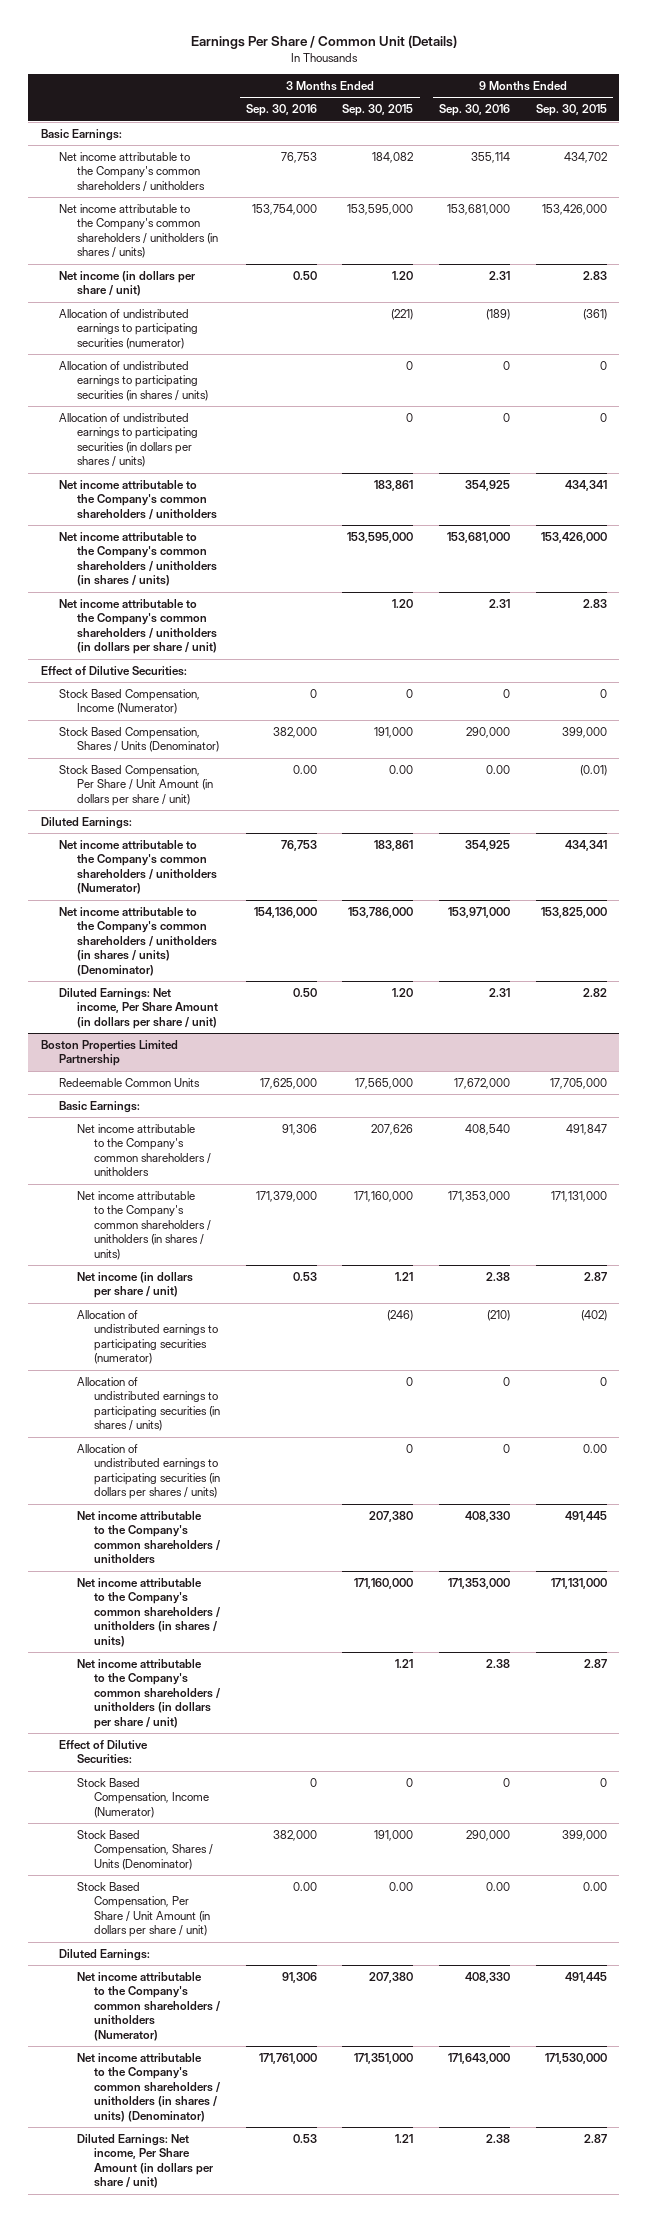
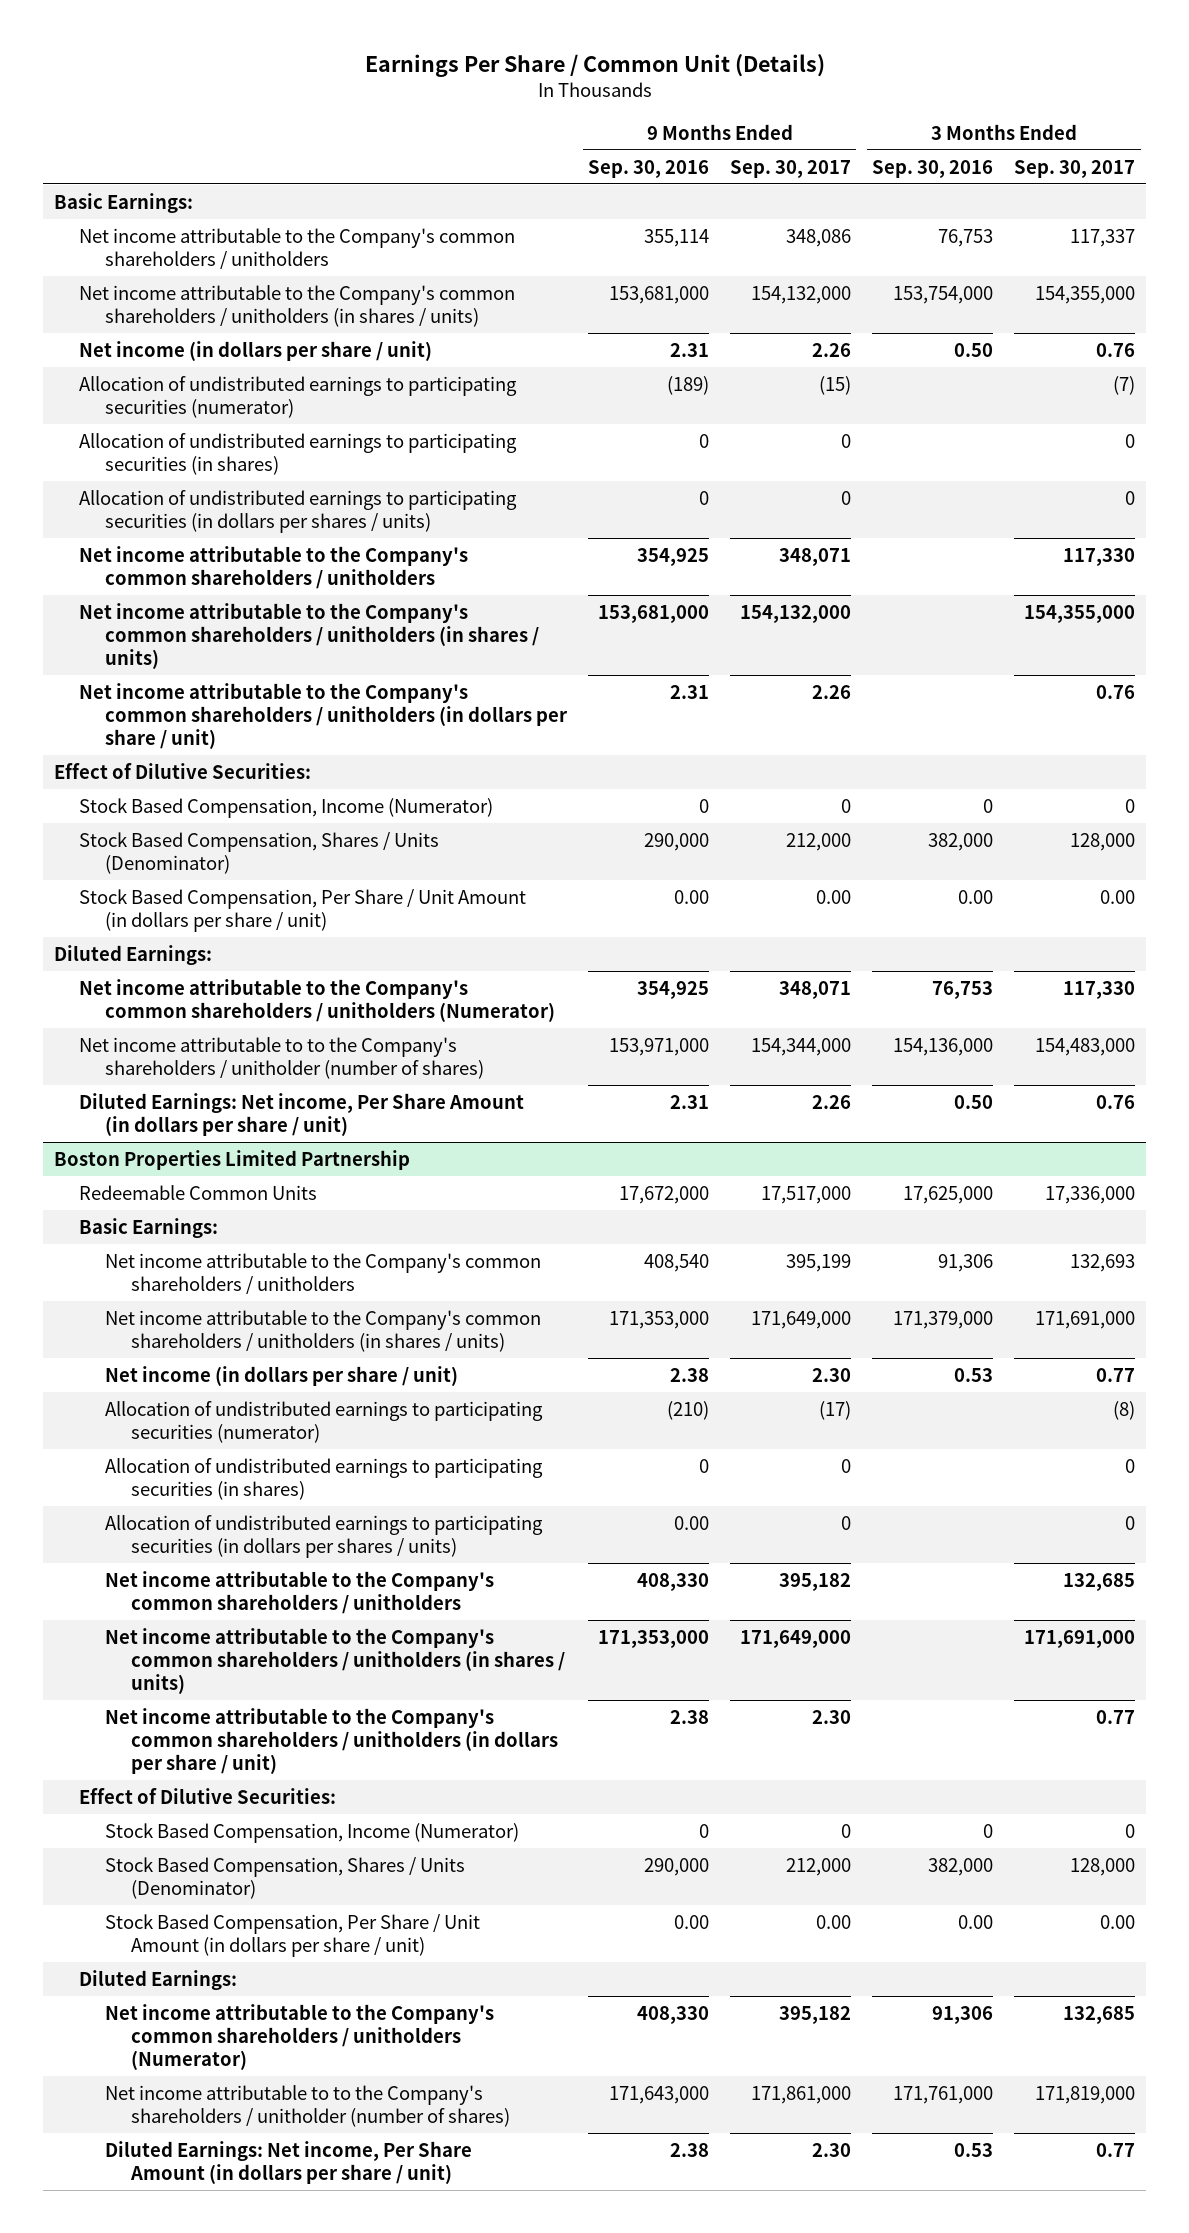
[342,104,414,117] Sep. 30, 2015 -> none
[535,104,607,117] Sep. 30, 2015 -> none
none -> [730,159,852,178] Sep. 30, 2017
none -> [1014,159,1136,178] Sep. 30, 2017
[58,360,208,401] Allocation of undistributed earnings to participating securities (in shares / units) -> [79,432,518,475] Allocation of undistributed earnings to participating securities (in shares)
[58,906,217,976] Net income attributable to the Company's common shareholders / unitholders (in shares / units) (Denominator) -> [79,1036,484,1079] Net income attributable to to the Company's shareholders / unitholder (number of shares)
[76,1376,221,1432] Allocation of undistributed earnings to participating securities (in shares / units) -> [104,1457,543,1500] Allocation of undistributed earnings to participating securities (in shares)
[502,1443,510,1453] 0 -> [674,1515,710,1530] 0.00
[76,2052,221,2122] Net income attributable to the Company's common shareholders / unitholders (in shares / units) (Denominator) -> [104,2084,510,2127] Net income attributable to to the Company's shareholders / unitholder (number of shares)

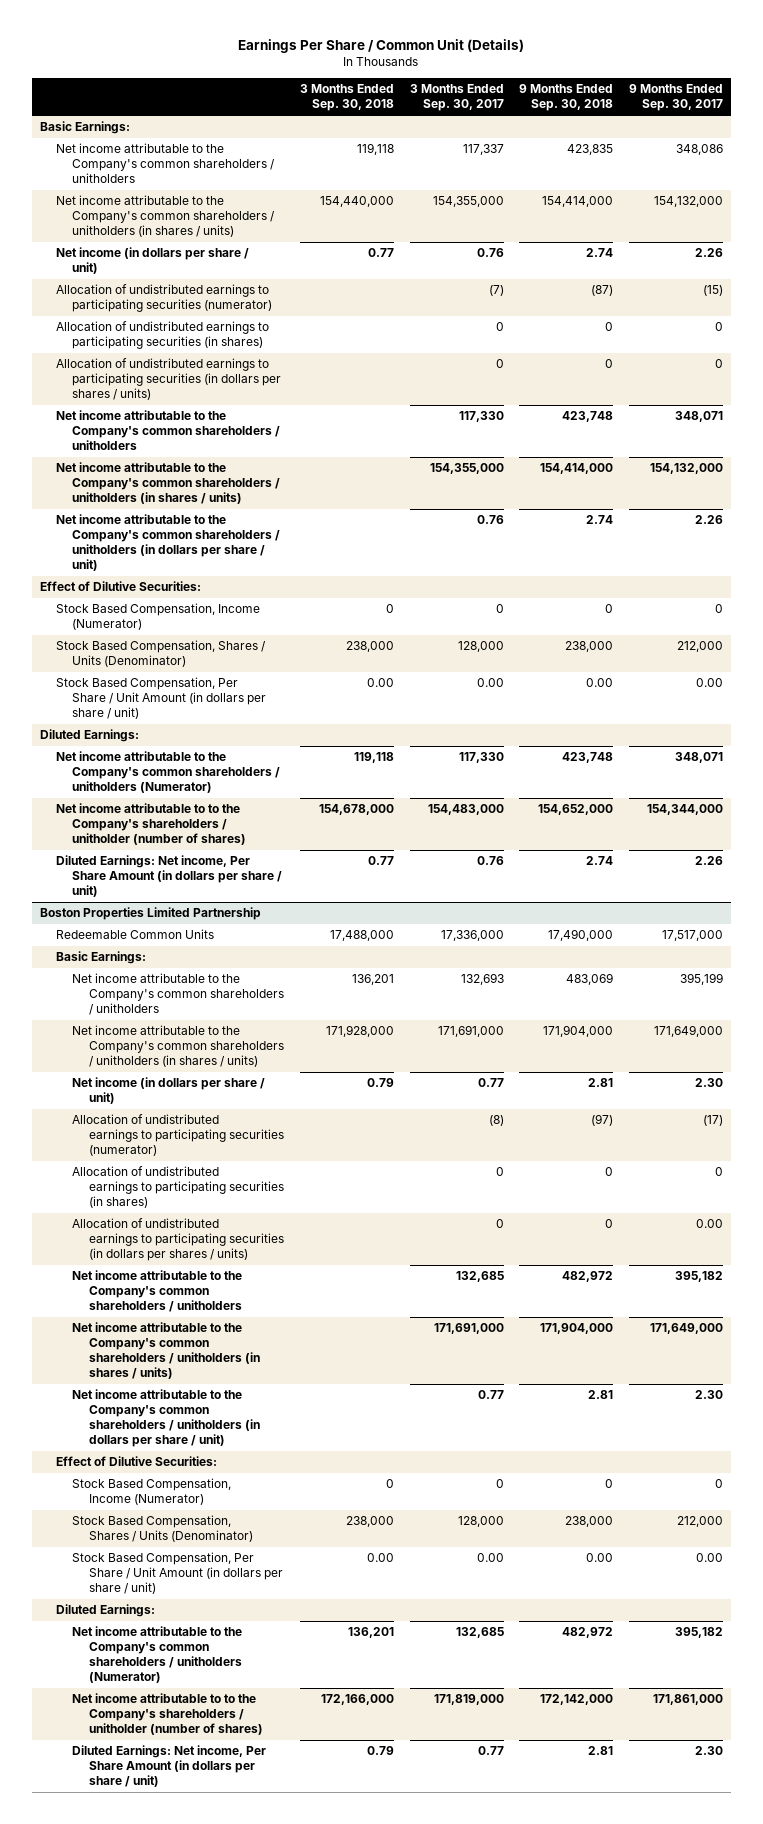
[588,159,710,178] Sep. 30, 2016 -> none
[872,159,994,178] Sep. 30, 2016 -> none
none -> [299,84,394,112] 3 Months Ended Sep. 30, 2018
none -> [519,84,614,112] 9 Months Ended Sep. 30, 2018
[841,1515,852,1530] 0 -> [696,1219,724,1229] 0.00

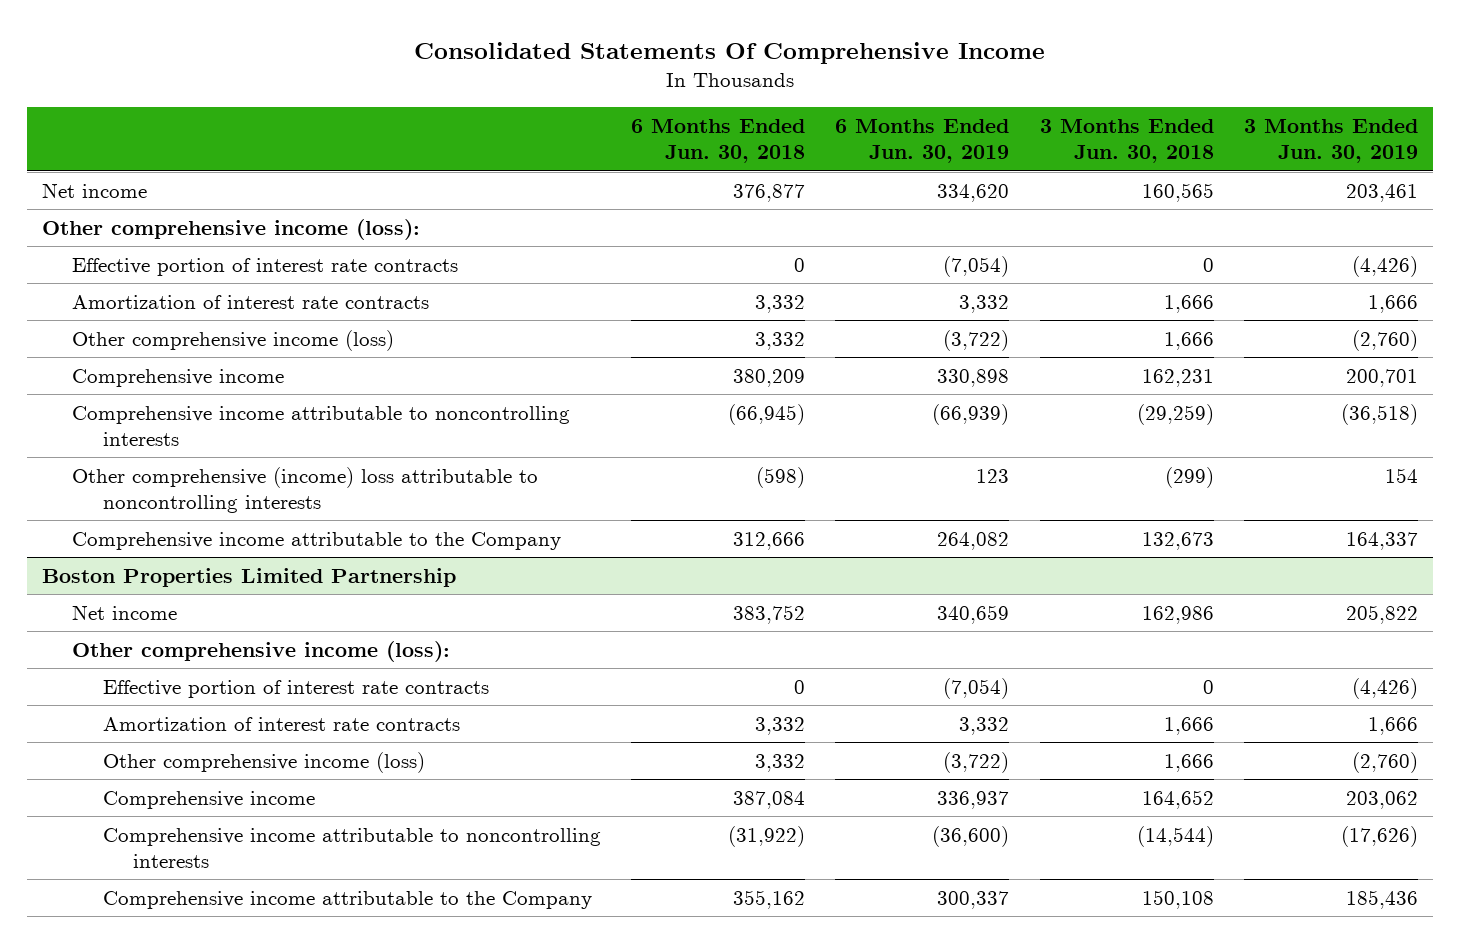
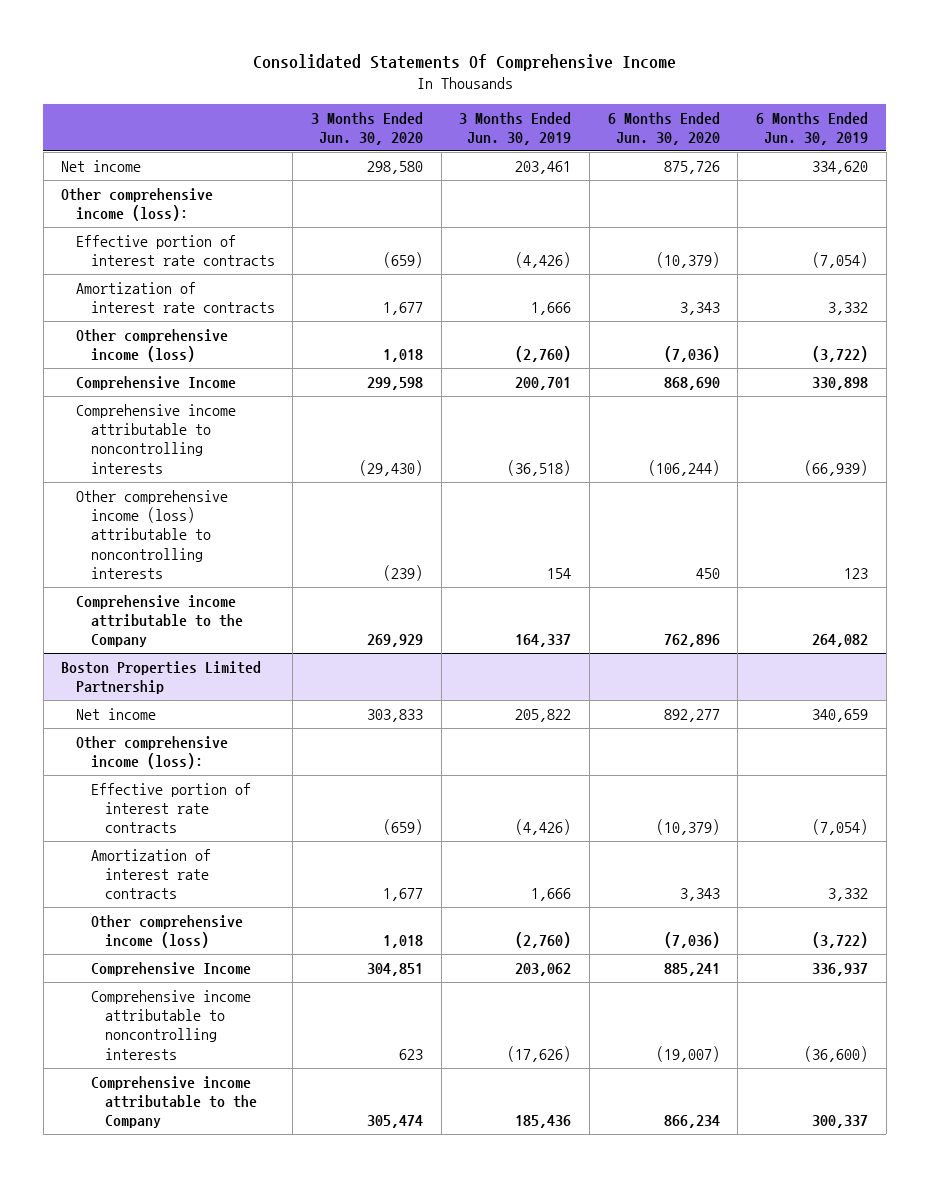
[631,119,806,164] 6 Months Ended Jun. 30, 2018 -> none
[1039,119,1214,164] 3 Months Ended Jun. 30, 2018 -> none
none -> [311,111,424,145] 3 Months Ended Jun. 30, 2020
none -> [607,111,720,145] 6 Months Ended Jun. 30, 2020
[72,368,285,387] Comprehensive income -> [76,375,237,390] Comprehensive Income
[72,466,539,513] Other comprehensive (income) loss attributable to noncontrolling interests -> [76,489,229,579] Other comprehensive income (loss) attributable to noncontrolling interests
[102,790,315,809] Comprehensive income -> [90,961,251,976] Comprehensive Income

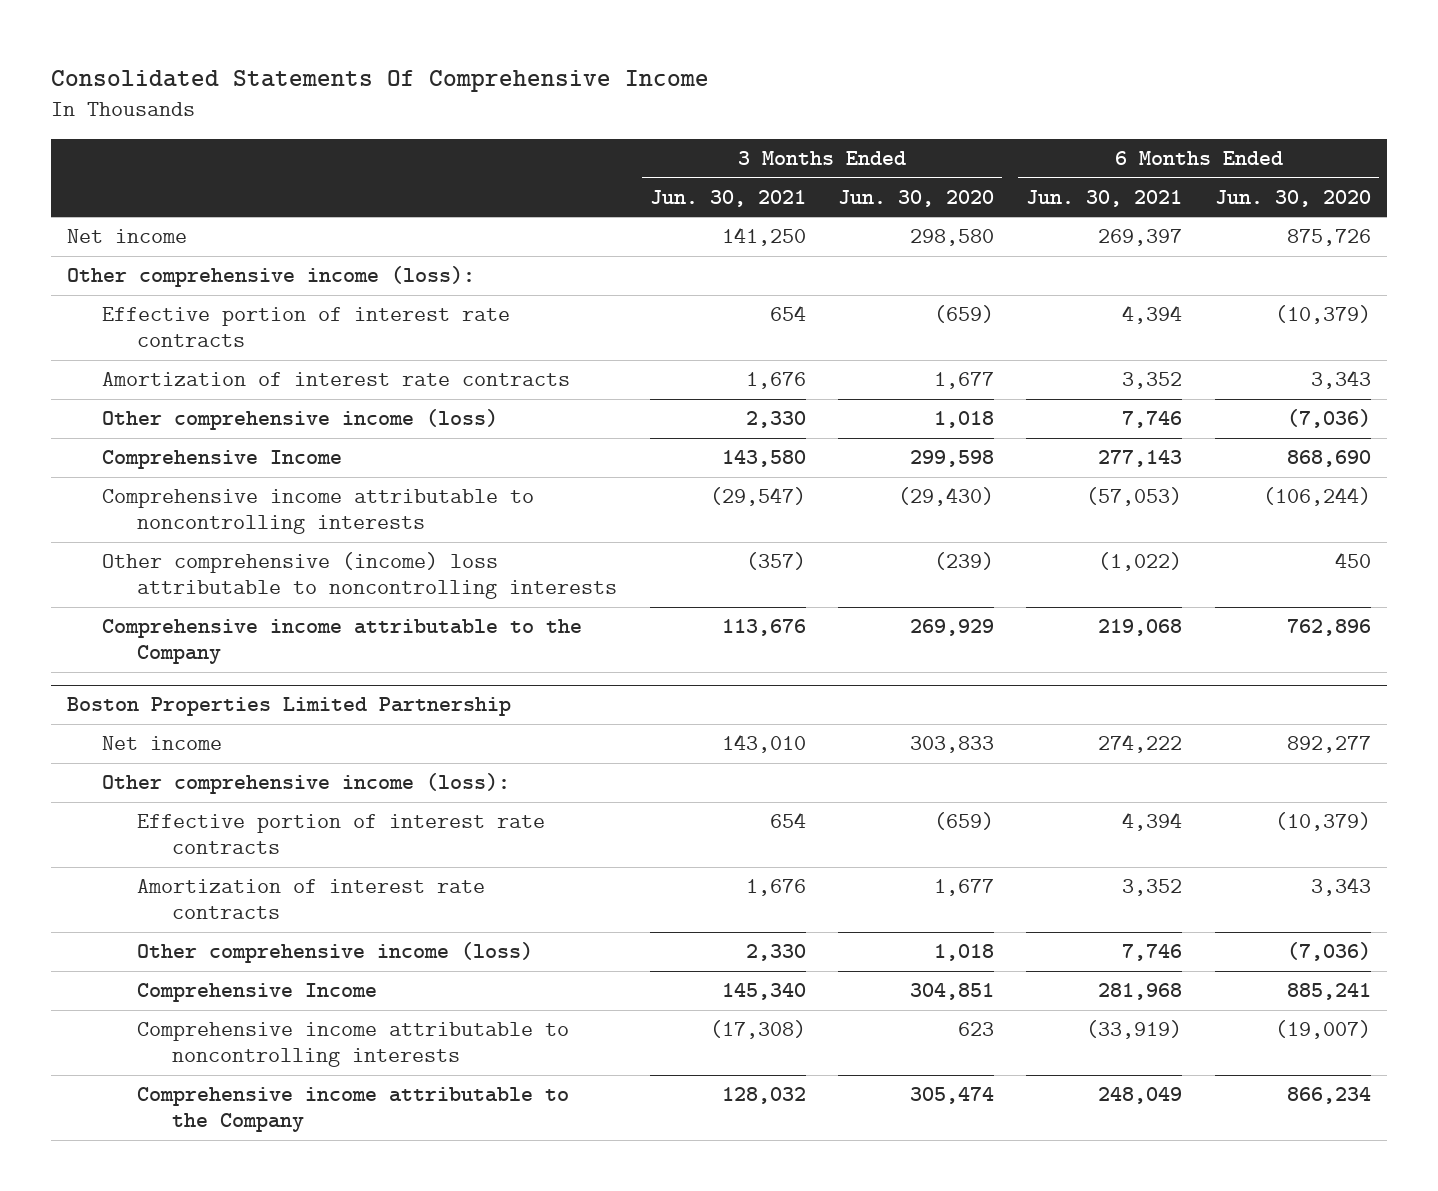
[459,111,572,145] 3 Months Ended Jun. 30, 2019 -> none
[755,111,868,145] 6 Months Ended Jun. 30, 2019 -> none
none -> [649,189,806,207] Jun. 30, 2021
none -> [1026,189,1183,207] Jun. 30, 2021
[76,489,229,579] Other comprehensive income (loss) attributable to noncontrolling interests -> [102,552,618,600] Other comprehensive (income) loss attributable to noncontrolling interests

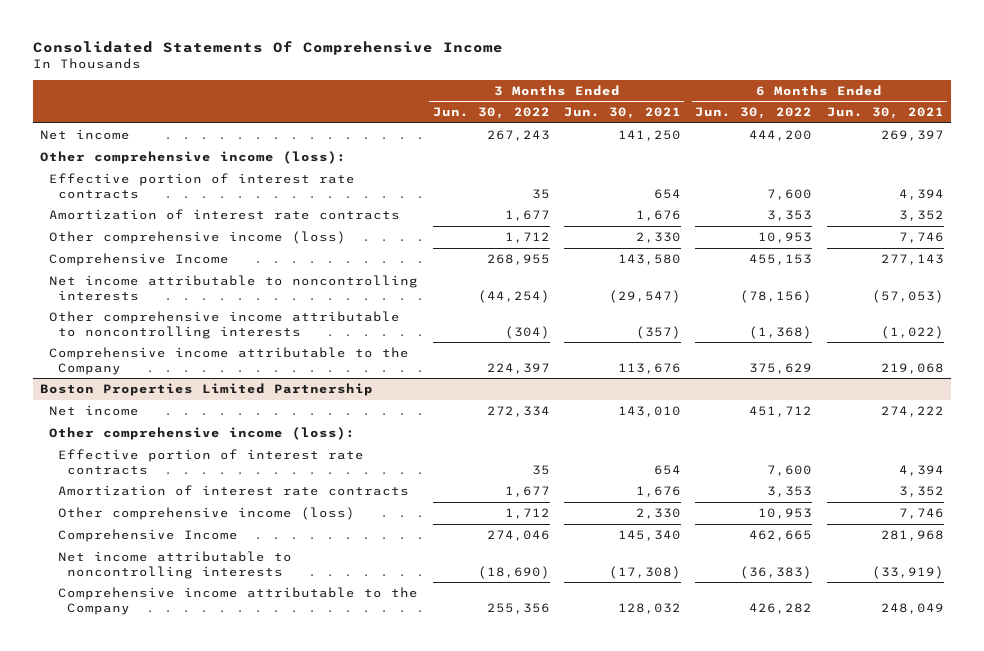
[838,189,995,207] Jun. 30, 2020 -> none
[1214,189,1371,207] Jun. 30, 2020 -> none
none -> [432,107,550,120] Jun. 30, 2022
none -> [695,107,813,120] Jun. 30, 2022
[102,489,535,535] Comprehensive income attributable to noncontrolling interests -> [49,274,419,301] Net income attributable to noncontrolling interests
[102,552,618,600] Other comprehensive (income) loss attributable to noncontrolling interests -> [49,310,401,339] Other comprehensive income attributable to noncontrolling interests
[137,1022,570,1068] Comprehensive income attributable to noncontrolling interests -> [58,550,293,579] Net income attributable to noncontrolling interests

